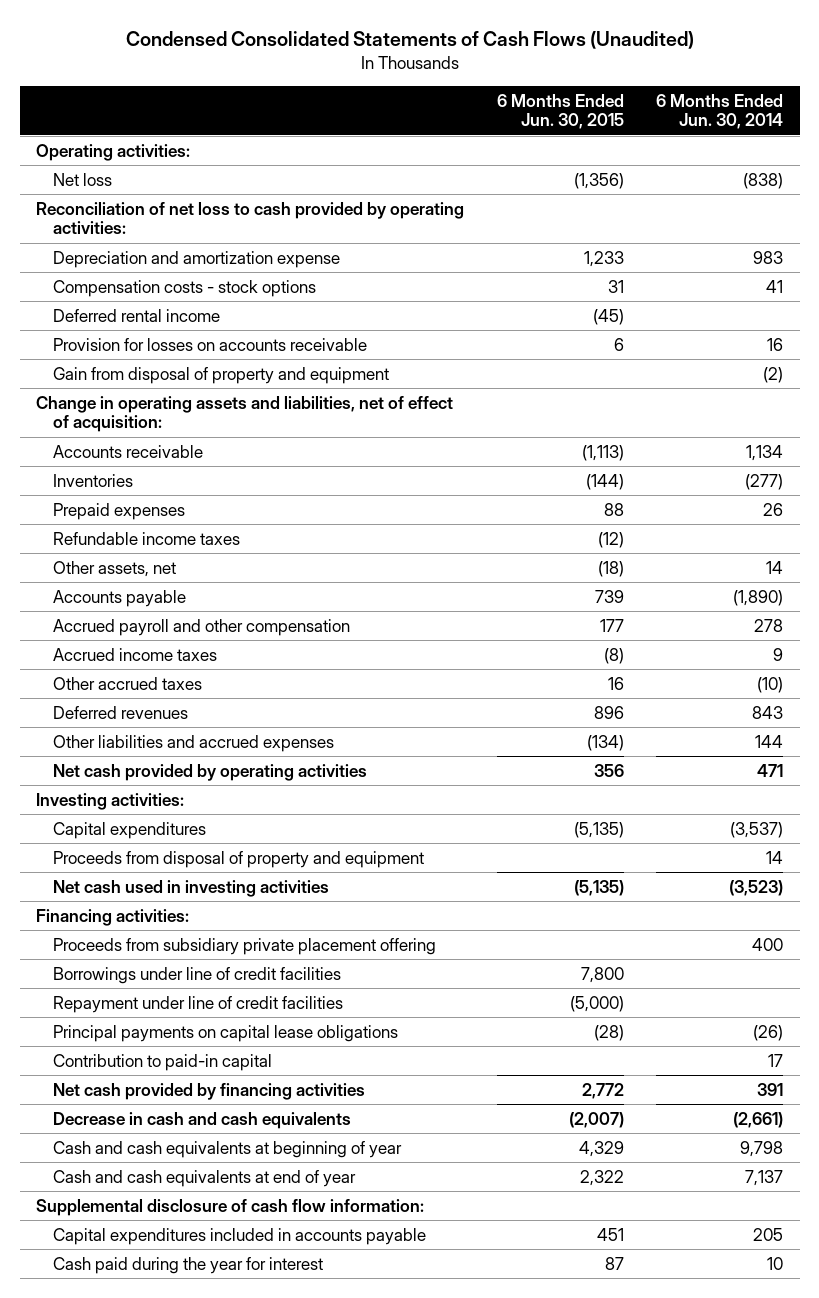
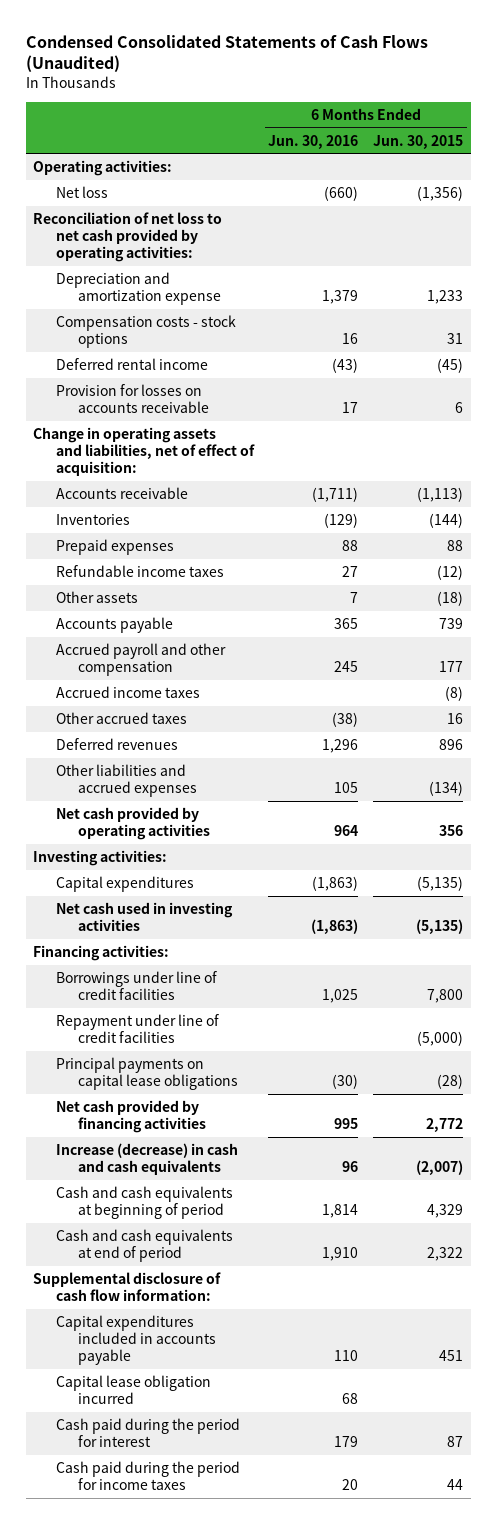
[656,93,784,130] 6 Months Ended Jun. 30, 2014 -> none
none -> [268,134,359,149] Jun. 30, 2016
[36,201,465,235] Reconciliation of net loss to cash provided by operating activities: -> [33,211,223,263] Reconciliation of net loss to net cash provided by operating activities:
[52,366,389,384] Gain from disposal of property and equipment -> none
[52,560,176,577] Other assets, net -> [55,590,138,603] Other assets
[52,850,424,868] Proceeds from disposal of property and equipment -> none
[52,937,436,955] Proceeds from subsidiary private placement offering -> none
[52,1053,272,1071] Contribution to paid-in capital -> none
[52,1111,351,1129] Decrease in cash and cash equivalents -> [55,1142,238,1176] Increase (decrease) in cash and cash equivalents
[52,1140,402,1158] Cash and cash equivalents at beginning of year -> [55,1185,233,1220] Cash and cash equivalents at beginning of period
[52,1169,356,1187] Cash and cash equivalents at end of year -> [55,1228,233,1263] Cash and cash equivalents at end of period
none -> [55,1374,211,1405] Capital lease obligation incurred
[52,1256,323,1274] Cash paid during the year for interest -> [55,1417,240,1448] Cash paid during the period for interest
none -> [55,1460,240,1491] Cash paid during the period for income taxes

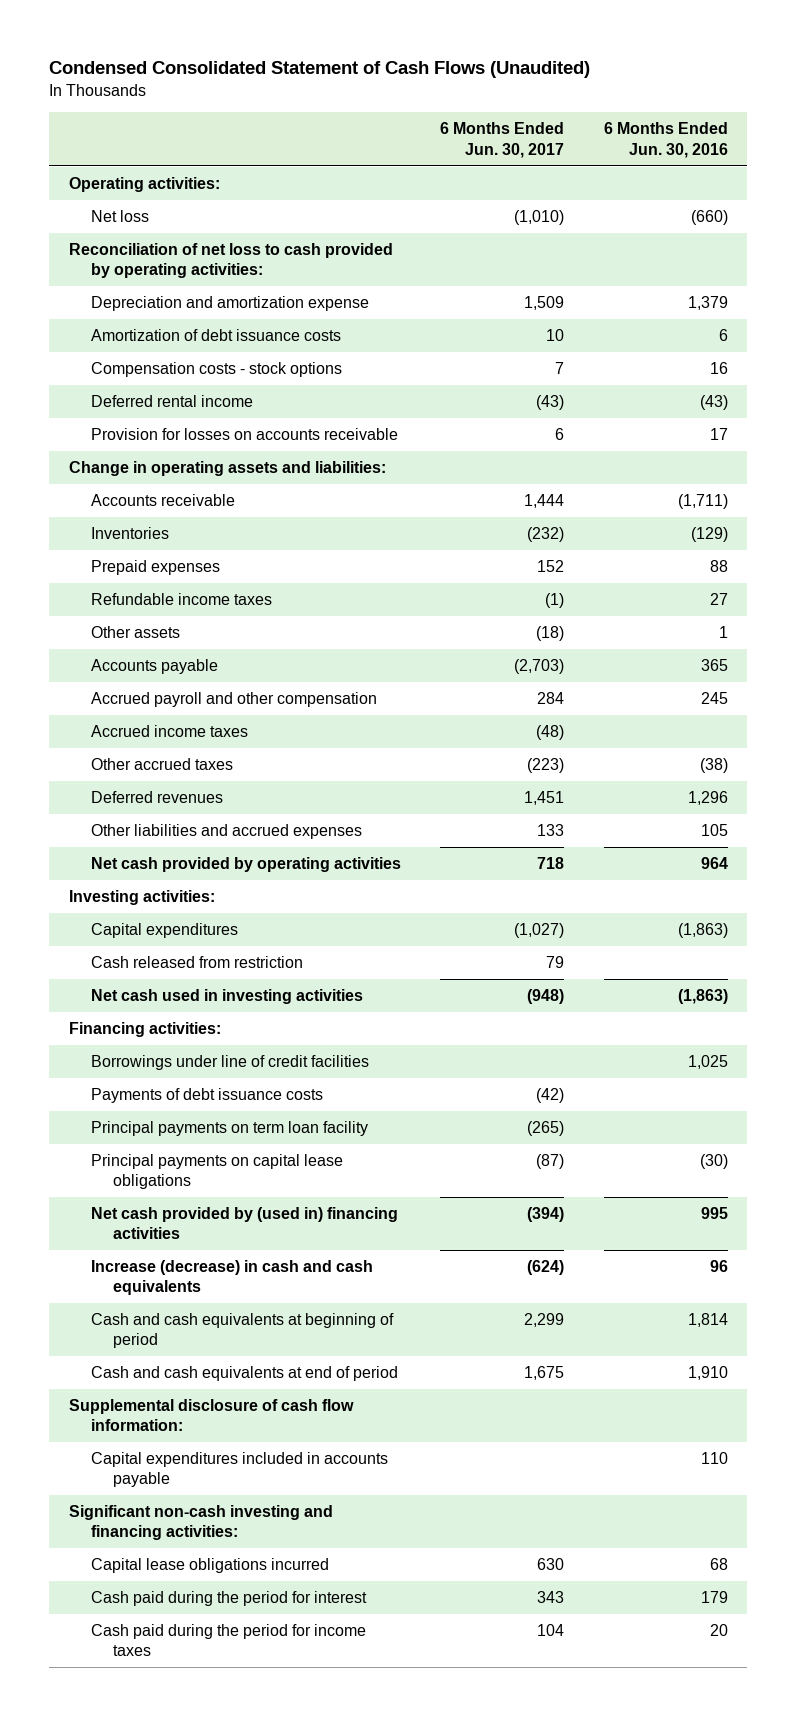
[26,34,429,73] Condensed Consolidated Statements of Cash Flows (Unaudited) -> [49,61,591,79] Condensed Consolidated Statement of Cash Flows (Unaudited)
[373,134,464,149] Jun. 30, 2015 -> none
none -> [440,122,565,158] 6 Months Ended Jun. 30, 2017
[33,211,223,263] Reconciliation of net loss to net cash provided by operating activities: -> [68,243,393,279] Reconciliation of net loss to cash provided by operating activities:
none -> [91,329,342,342] Amortization of debt issuance costs
[33,426,255,477] Change in operating assets and liabilities, net of effect of acquisition: -> [68,461,386,477] Change in operating assets and liabilities:
[350,591,359,603] 7 -> [718,626,728,639] 1
none -> [91,956,304,969] Cash released from restriction
[55,1013,219,1044] Repayment under line of credit facilities -> none
none -> [91,1088,324,1104] Payments of debt issuance costs
none -> [91,1121,369,1137] Principal payments on term loan facility
[55,1099,206,1134] Net cash provided by financing activities -> [91,1207,399,1240] Net cash provided by (used in) financing activities
none -> [68,1505,333,1541] Significant non-cash investing and financing activities:
[55,1374,211,1405] Capital lease obligation incurred -> [91,1558,330,1574] Capital lease obligations incurred

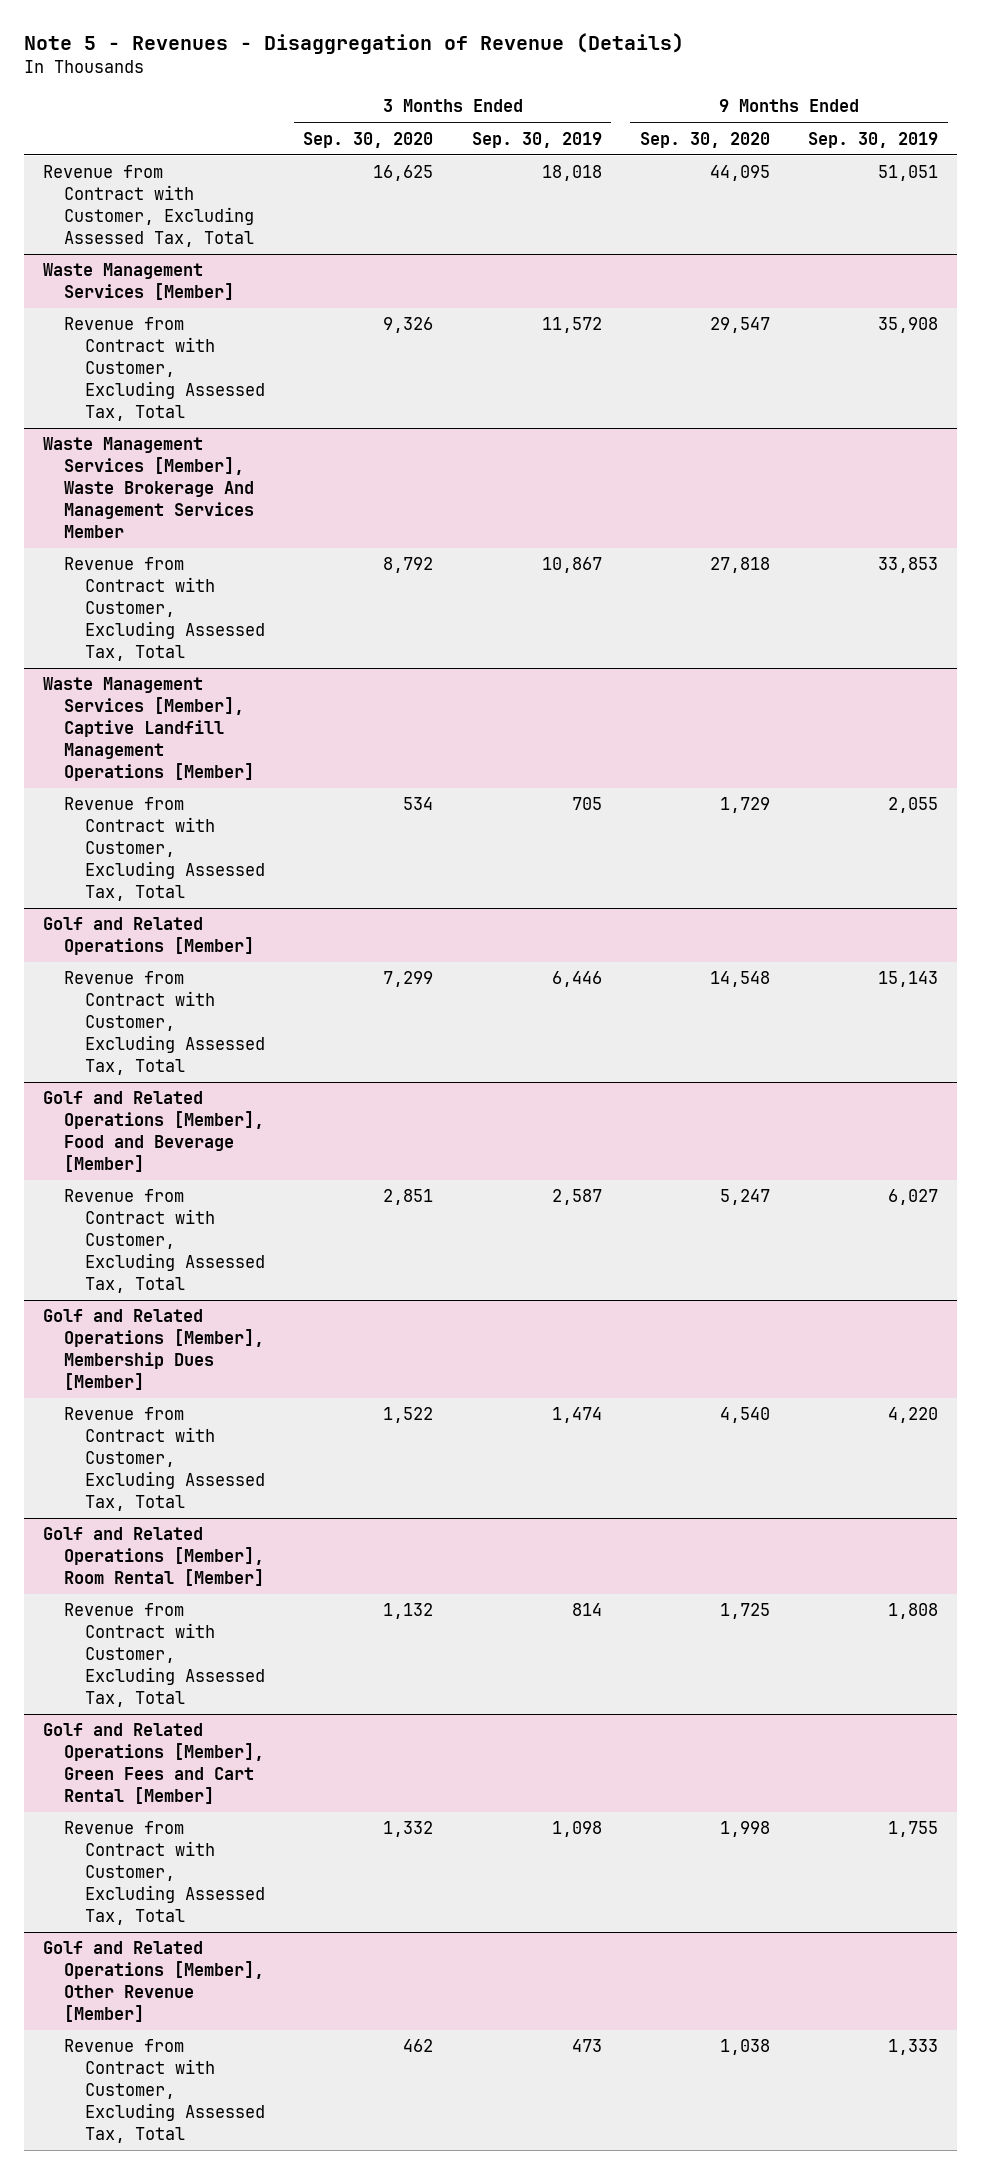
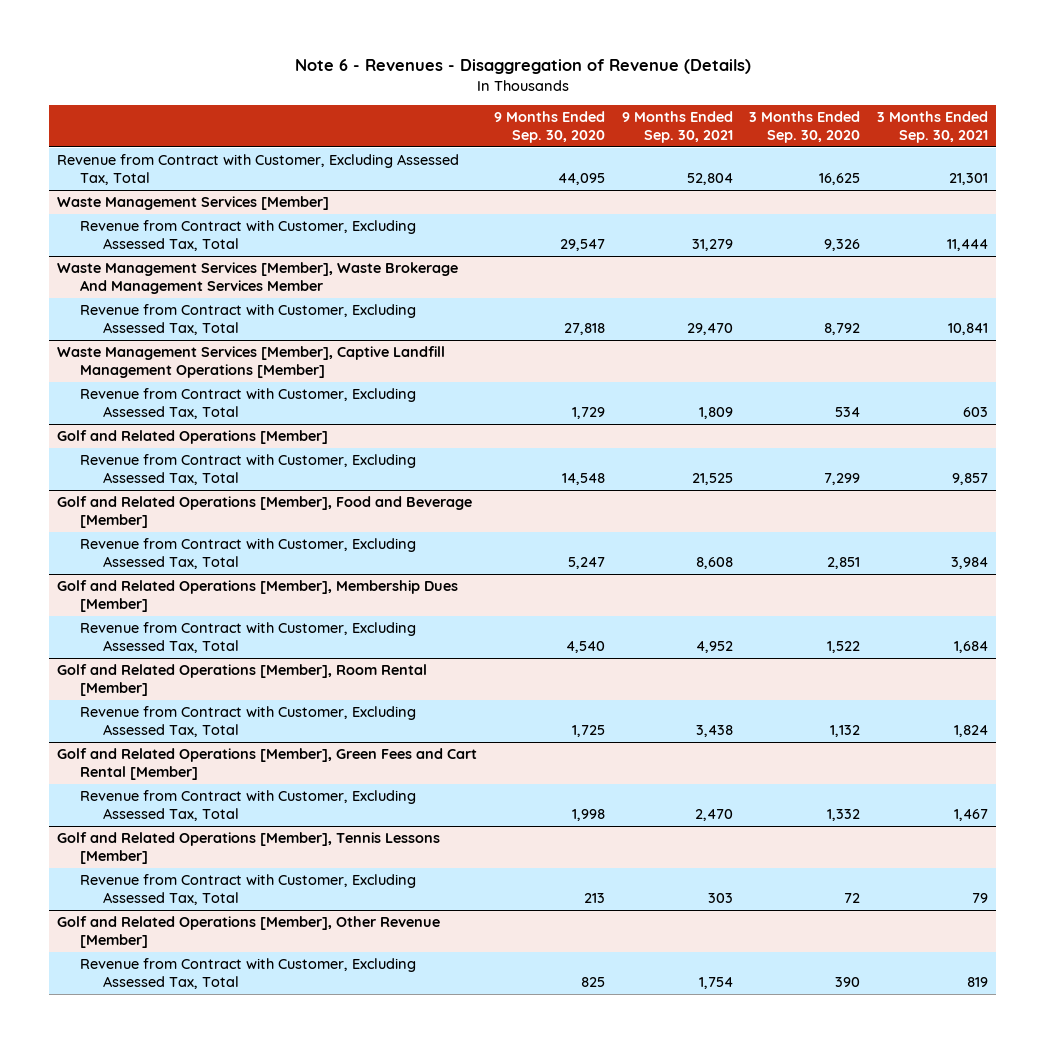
[23,33,684,55] Note 5 - Revenues - Disaggregation of Revenue (Details) -> [294,59,751,75] Note 6 - Revenues - Disaggregation of Revenue (Details)
[471,131,602,148] Sep. 30, 2019 -> none
[808,131,939,148] Sep. 30, 2019 -> none
none -> [621,111,733,143] 9 Months Ended Sep. 30, 2021
none -> [877,111,989,143] 3 Months Ended Sep. 30, 2021
none -> [57,832,441,864] Golf and Related Operations [Member], Tennis Lessons [Member]
none -> [80,874,417,905] Revenue from Contract with Customer, Excluding Assessed Tax, Total
[403,2039,434,2053] 462 -> [835,976,861,987] 390
[719,2039,770,2056] 1,038 -> [581,976,606,987] 825

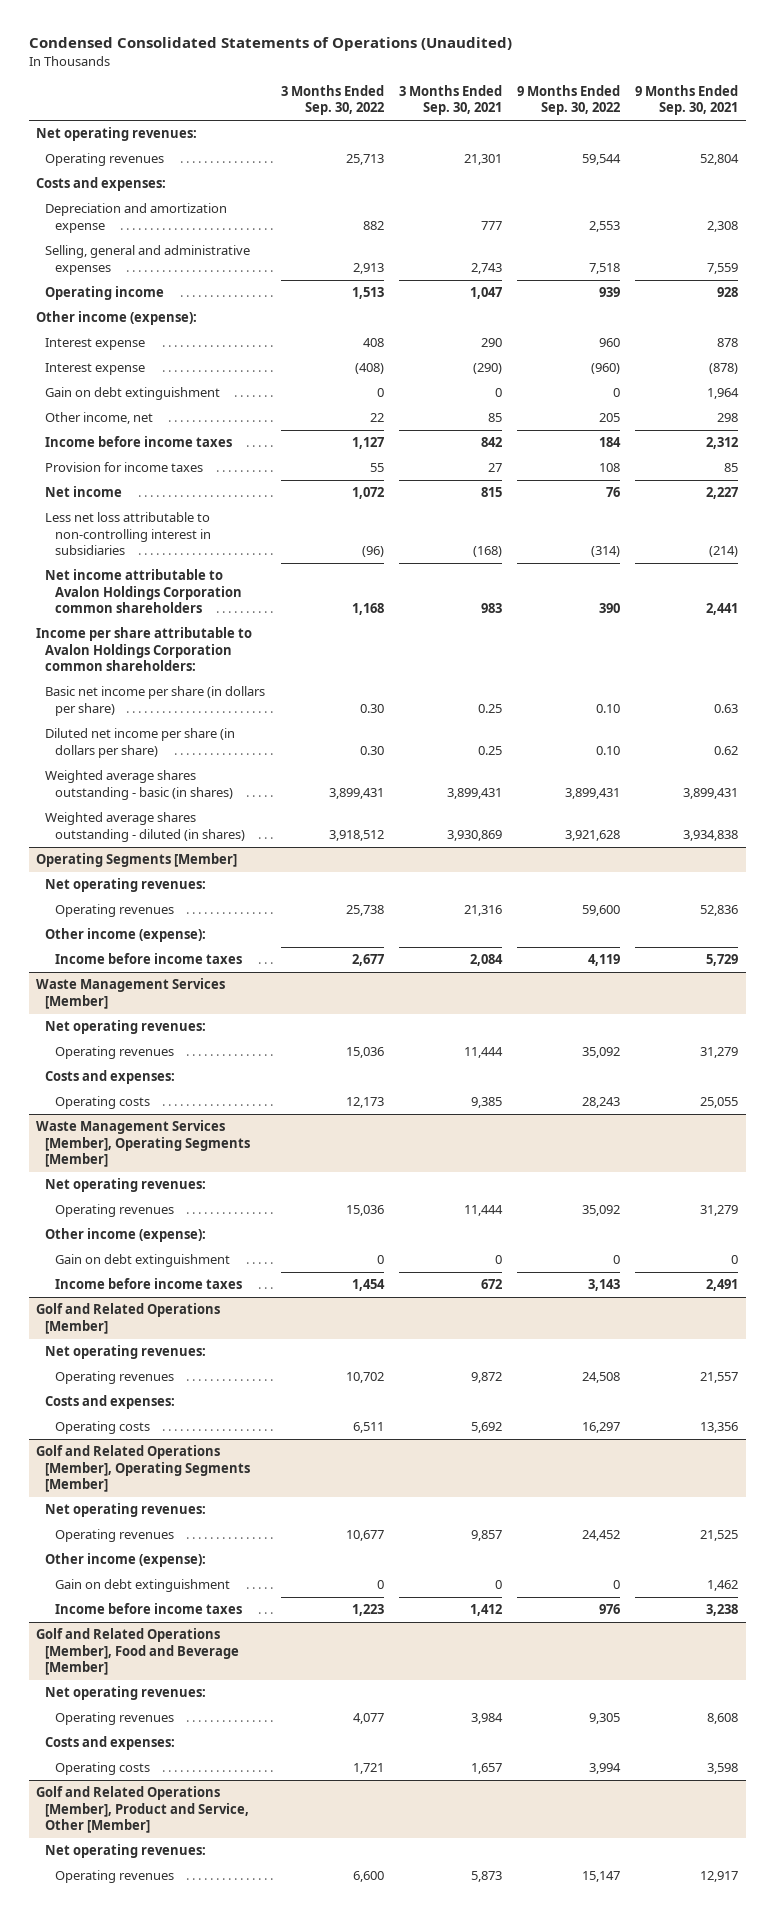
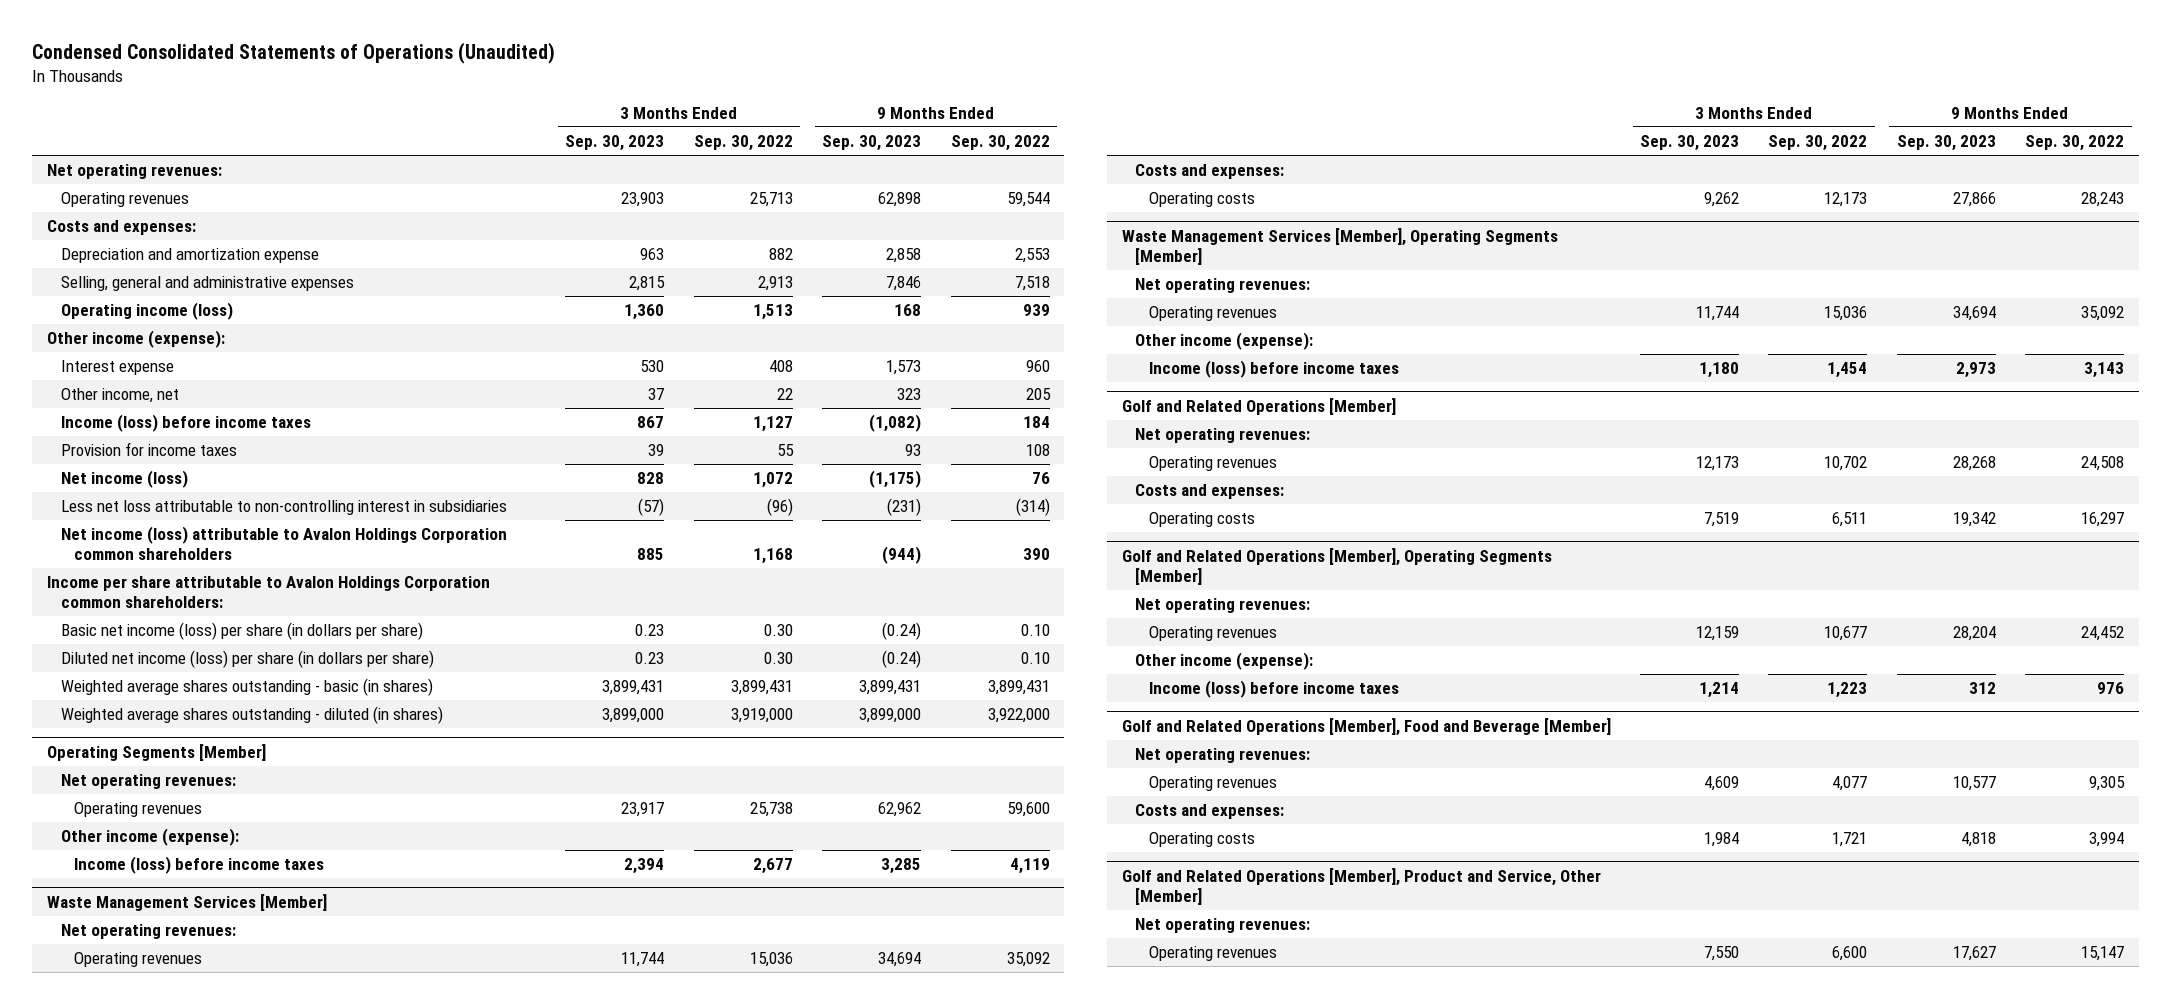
[398,85,502,116] 3 Months Ended Sep. 30, 2021 -> none
[635,85,739,116] 9 Months Ended Sep. 30, 2021 -> none
none -> [565,135,665,152] Sep. 30, 2023
none -> [822,135,922,152] Sep. 30, 2023
[45,286,165,301] Operating income -> [60,302,233,321] Operating income (loss)
[45,363,146,376] Interest expense -> none
[45,387,221,401] Gain on debt extinguishment -> none
[45,436,233,448] Income before income taxes -> [60,414,311,433] Income (loss) before income taxes
[45,486,123,498] Net income -> [60,470,188,489] Net income (loss)
[45,569,242,613] Net income attributable to Avalon Holdings Corporation common shareholders -> [60,526,507,561] Net income (loss) attributable to Avalon Holdings Corporation common shareholders
[45,686,266,716] Basic net income per share (in dollars per share) -> [60,622,423,641] Basic net income (loss) per share (in dollars per share)
[45,728,236,758] Diluted net income per share (in dollars per share) -> [60,650,434,669] Diluted net income (loss) per share (in dollars per share)
[328,829,384,841] 3,918,512 -> [730,708,793,724] 3,919,000
[564,829,620,841] 3,921,628 -> [987,708,1050,724] 3,922,000
[54,953,242,965] Income before income taxes -> [74,856,325,875] Income (loss) before income taxes
[54,1254,230,1268] Gain on debt extinguishment -> none
[54,1278,242,1290] Income before income taxes -> [1148,360,1399,379] Income (loss) before income taxes
[54,1579,230,1593] Gain on debt extinguishment -> none
[54,1603,242,1615] Income before income taxes -> [1148,680,1399,699] Income (loss) before income taxes

